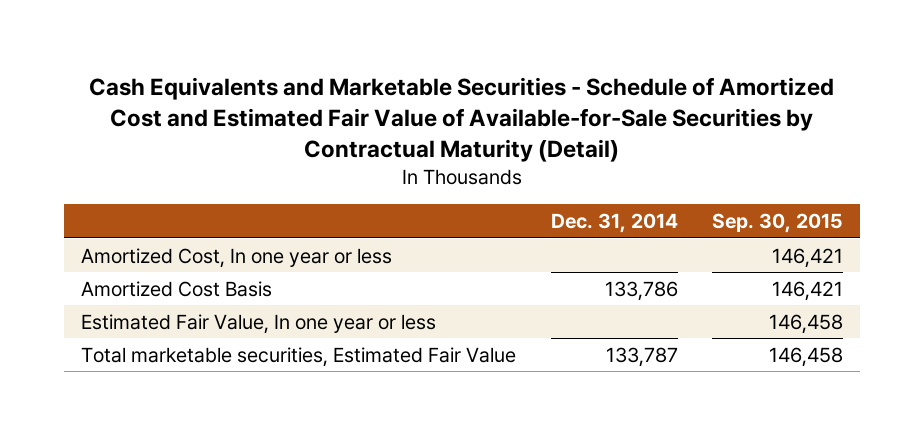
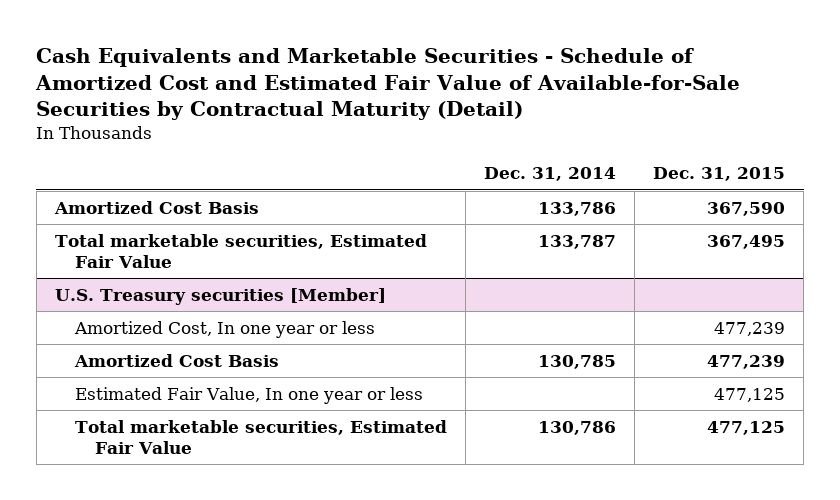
[712,213,844,234] Sep. 30, 2015 -> none
none -> [653,167,786,182] Dec. 31, 2015
[81,247,393,268] Amortized Cost, In one year or less -> none
[81,313,437,334] Estimated Fair Value, In one year or less -> none
none -> [55,287,387,305] U.S. Treasury securities [Member]
none -> [73,320,375,338] Amortized Cost, In one year or less
none -> [73,353,279,367] Amortized Cost Basis
none -> [74,386,423,404] Estimated Fair Value, In one year or less
none -> [74,419,447,454] Total marketable securities, Estimated Fair Value

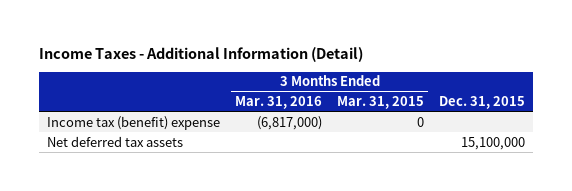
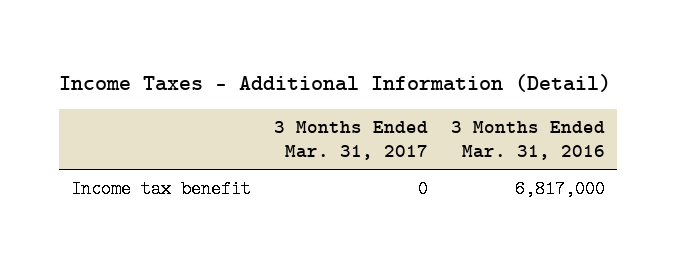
[337,96,425,110] Mar. 31, 2015 -> none
[439,96,526,110] Dec. 31, 2015 -> none
none -> [274,121,429,161] 3 Months Ended Mar. 31, 2017
[46,135,183,147] Net deferred tax assets -> none
[46,115,220,130] Income tax (benefit) expense -> [70,180,251,199] Income tax benefit
[256,115,322,130] (6,817,000) -> [515,180,606,199] 6,817,000

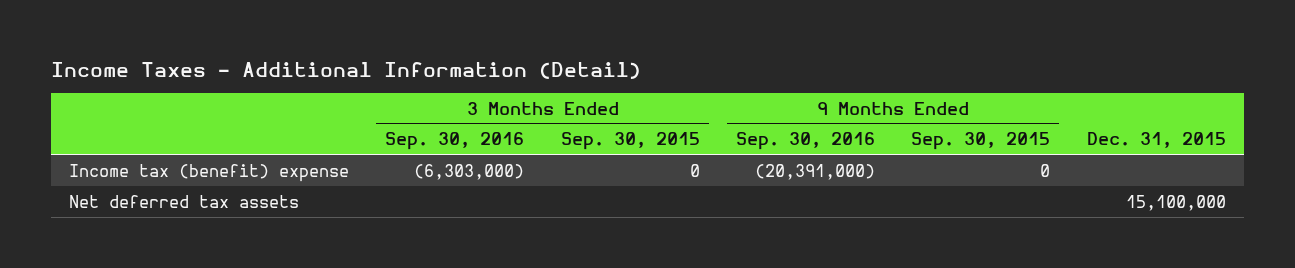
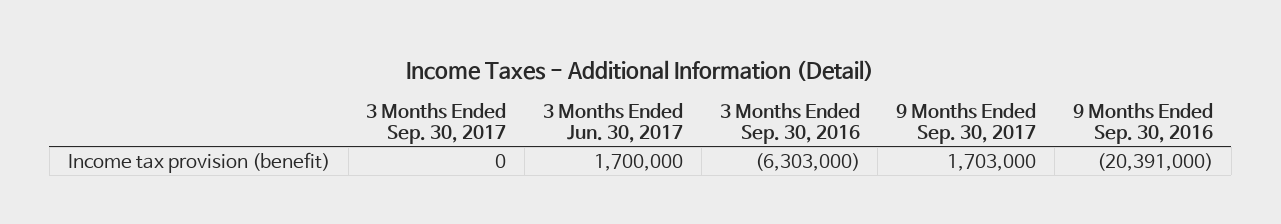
[560,132,700,151] Sep. 30, 2015 -> none
[911,132,1051,151] Sep. 30, 2015 -> none
[1086,132,1226,149] Dec. 31, 2015 -> none
none -> [366,102,507,144] 3 Months Ended Sep. 30, 2017
none -> [542,102,683,143] 3 Months Ended Jun. 30, 2017
none -> [896,102,1037,144] 9 Months Ended Sep. 30, 2017
[69,194,300,208] Net deferred tax assets -> none
[69,163,350,182] Income tax (benefit) expense -> [67,151,330,173] Income tax provision (benefit)

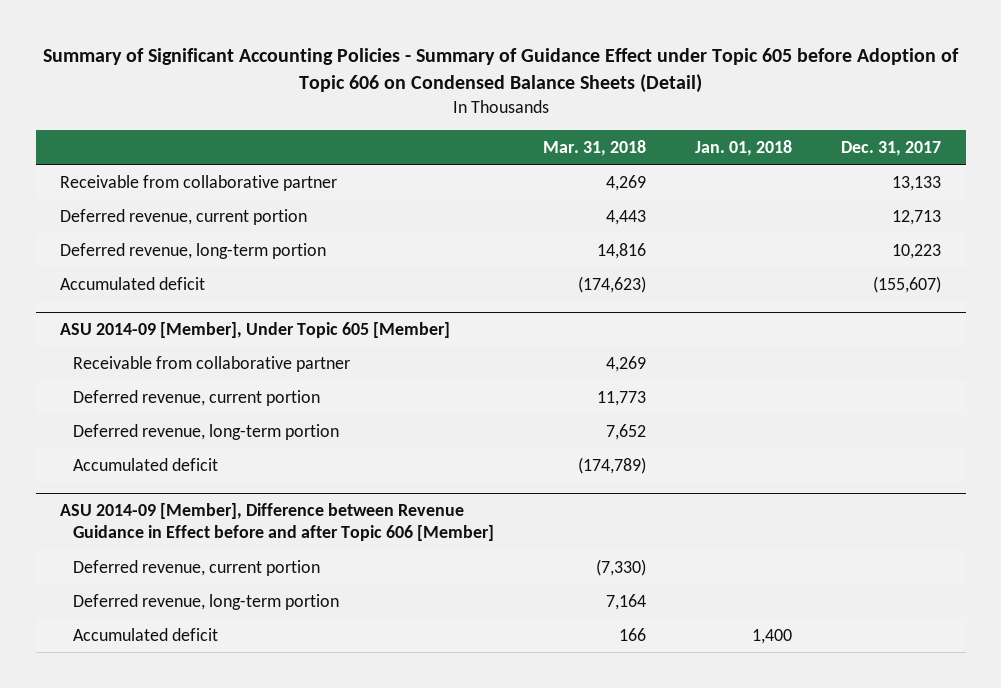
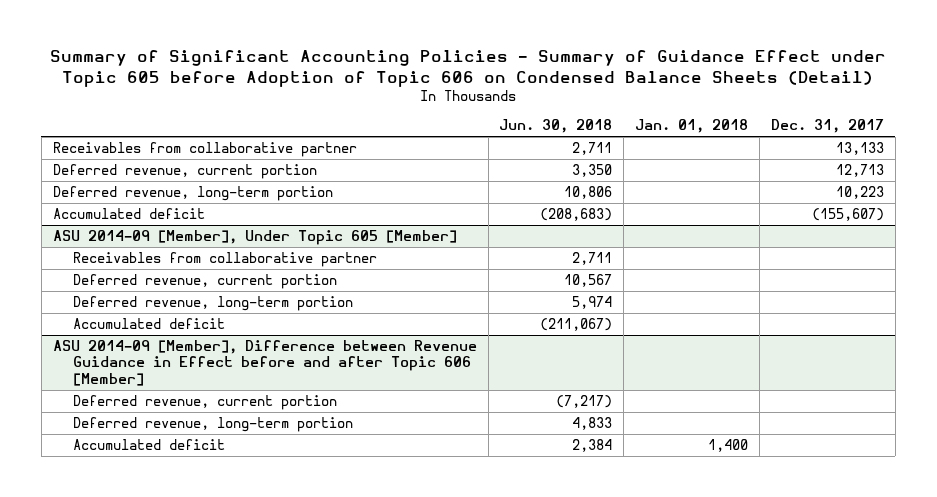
[542,139,646,156] Mar. 31, 2018 -> none
none -> [499,119,613,134] Jun. 30, 2018
[60,174,338,191] Receivable from collaborative partner -> [52,142,357,158] Receivables from collaborative partner
[72,355,350,372] Receivable from collaborative partner -> [72,252,377,268] Receivables from collaborative partner

